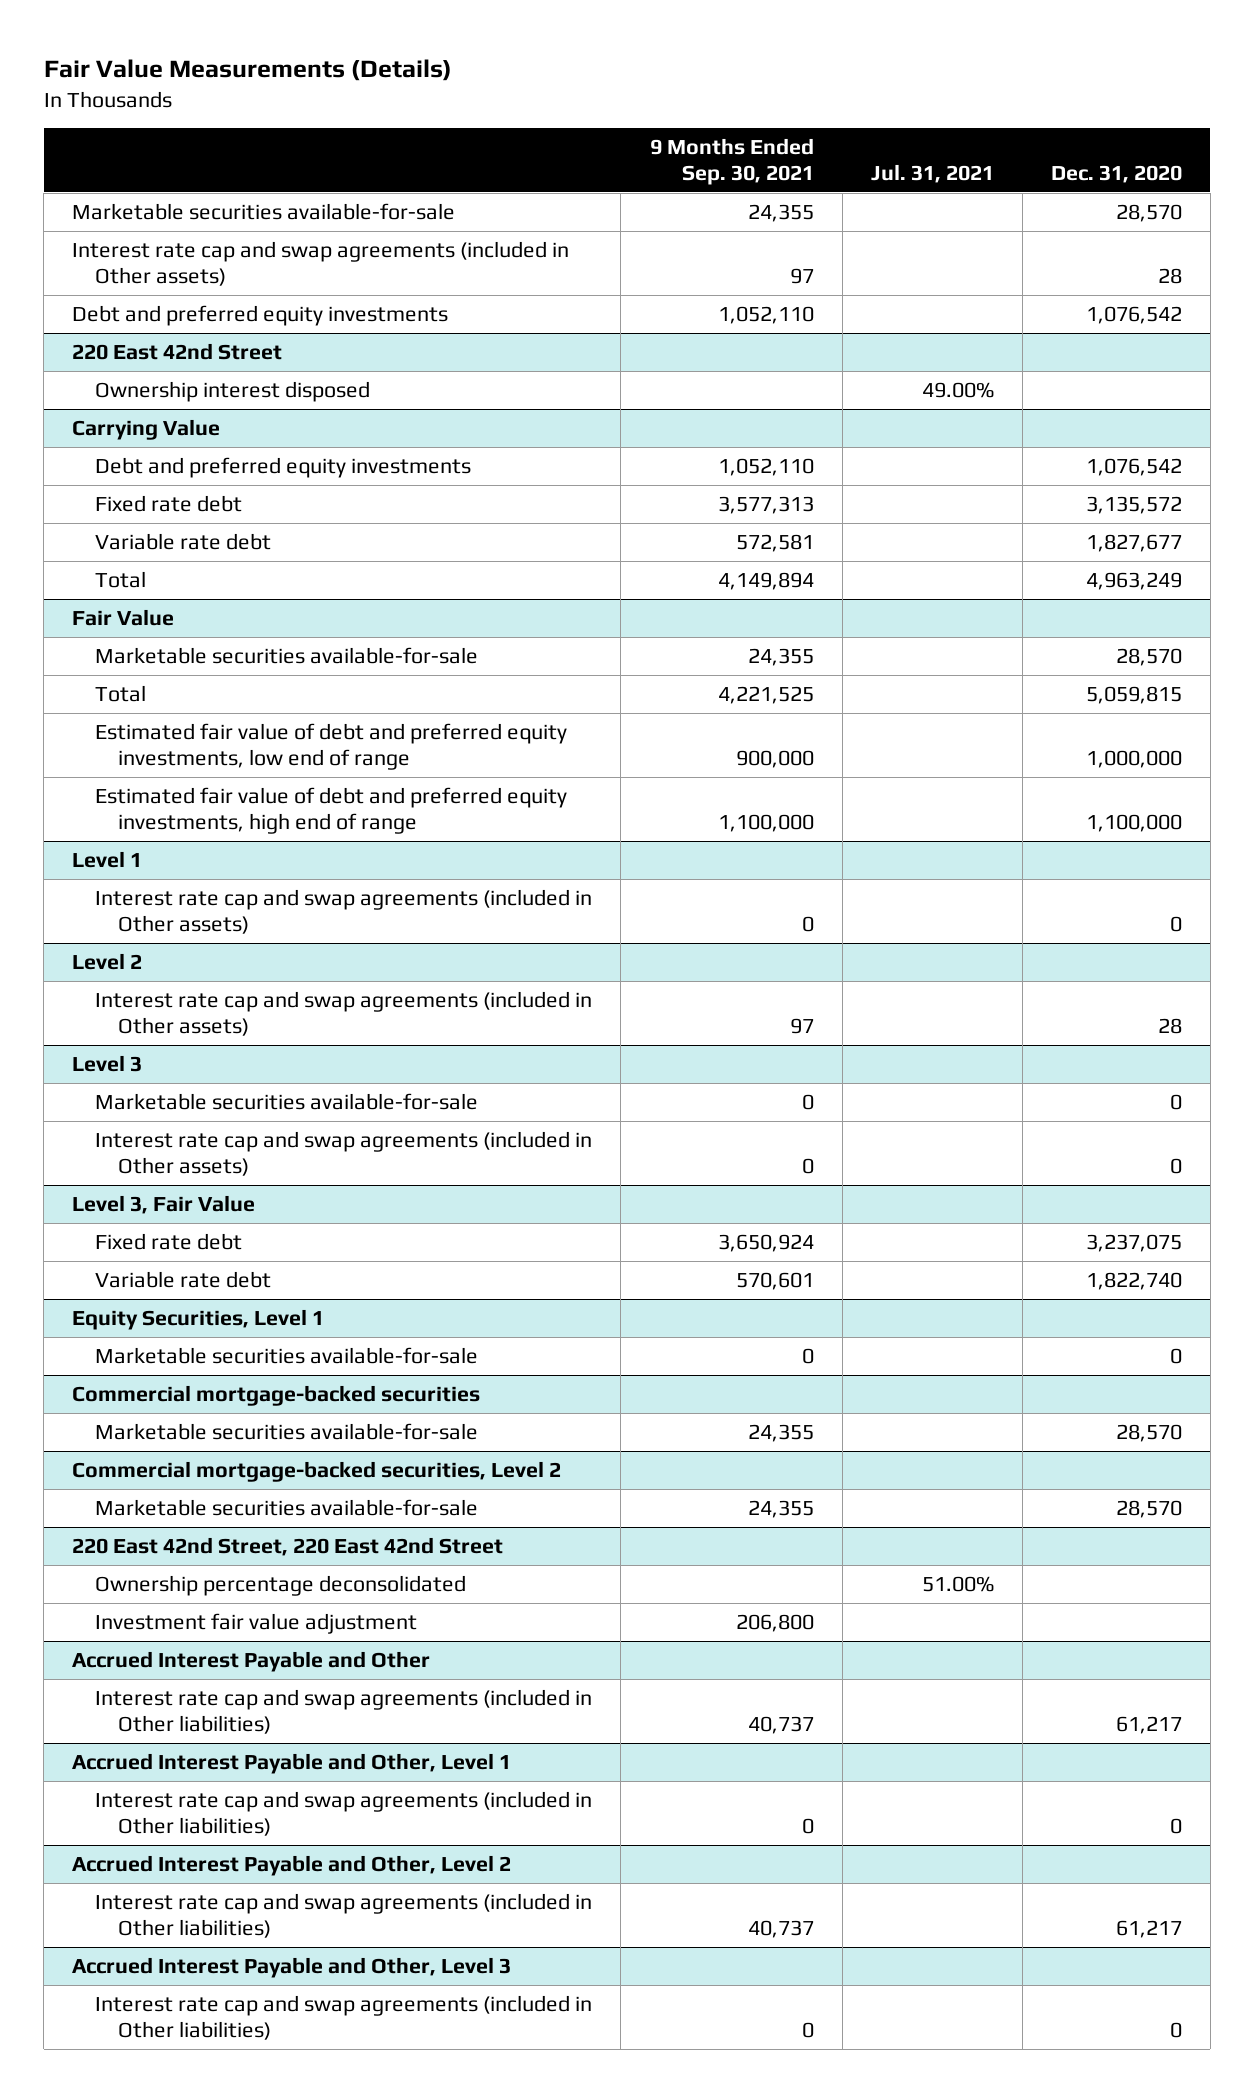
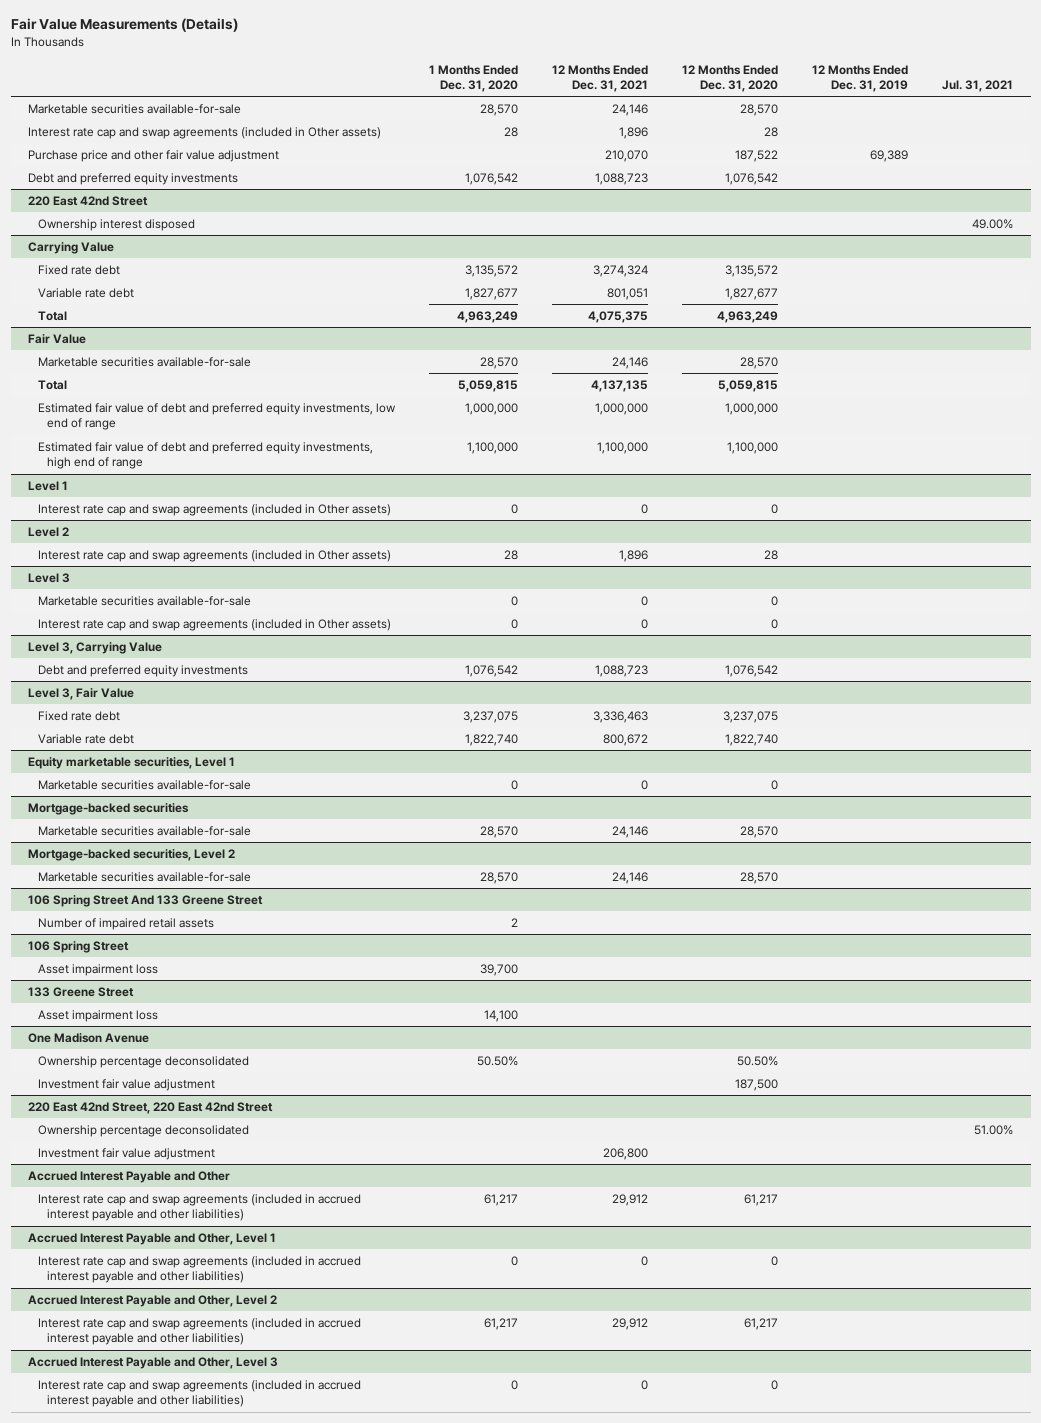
[649,138,814,186] 9 Months Ended Sep. 30, 2021 -> none
[1050,165,1182,184] Dec. 31, 2020 -> none
none -> [428,64,518,92] 1 Months Ended Dec. 31, 2020
none -> [551,64,648,92] 12 Months Ended Dec. 31, 2021
none -> [682,64,779,92] 12 Months Ended Dec. 31, 2020
none -> [812,64,909,92] 12 Months Ended Dec. 31, 2019
none -> [27,149,279,162] Purchase price and other fair value adjustment
[95,456,472,478] Debt and preferred equity investments -> none
none -> [27,641,162,654] Level 3, Carrying Value
none -> [37,664,248,677] Debt and preferred equity investments
[72,1308,325,1330] Equity Securities, Level 1 -> [27,756,235,769] Equity marketable securities, Level 1
[72,1384,481,1406] Commercial mortgage-backed securities -> [27,802,189,815] Mortgage-backed securities
[72,1460,562,1482] Commercial mortgage-backed securities, Level 2 -> [27,848,235,861] Mortgage-backed securities, Level 2
none -> [27,894,263,907] 106 Spring Street And 133 Greene Street
none -> [37,917,214,930] Number of impaired retail assets
none -> [27,940,129,953] 106 Spring Street
none -> [37,963,158,976] Asset impairment loss
none -> [27,986,134,997] 133 Greene Street
none -> [37,1009,158,1022] Asset impairment loss
none -> [27,1032,149,1043] One Madison Avenue
none -> [37,1055,249,1068] Ownership percentage deconsolidated
none -> [37,1078,215,1091] Investment fair value adjustment
[95,1688,593,1734] Interest rate cap and swap agreements (included in Other liabilities) -> [37,1193,361,1222] Interest rate cap and swap agreements (included in accrued interest payable and other liabilities)
[95,1790,593,1836] Interest rate cap and swap agreements (included in Other liabilities) -> [37,1255,361,1284] Interest rate cap and swap agreements (included in accrued interest payable and other liabilities)
[95,1892,593,1938] Interest rate cap and swap agreements (included in Other liabilities) -> [37,1317,361,1346] Interest rate cap and swap agreements (included in accrued interest payable and other liabilities)
[95,1994,593,2040] Interest rate cap and swap agreements (included in Other liabilities) -> [37,1379,361,1408] Interest rate cap and swap agreements (included in accrued interest payable and other liabilities)

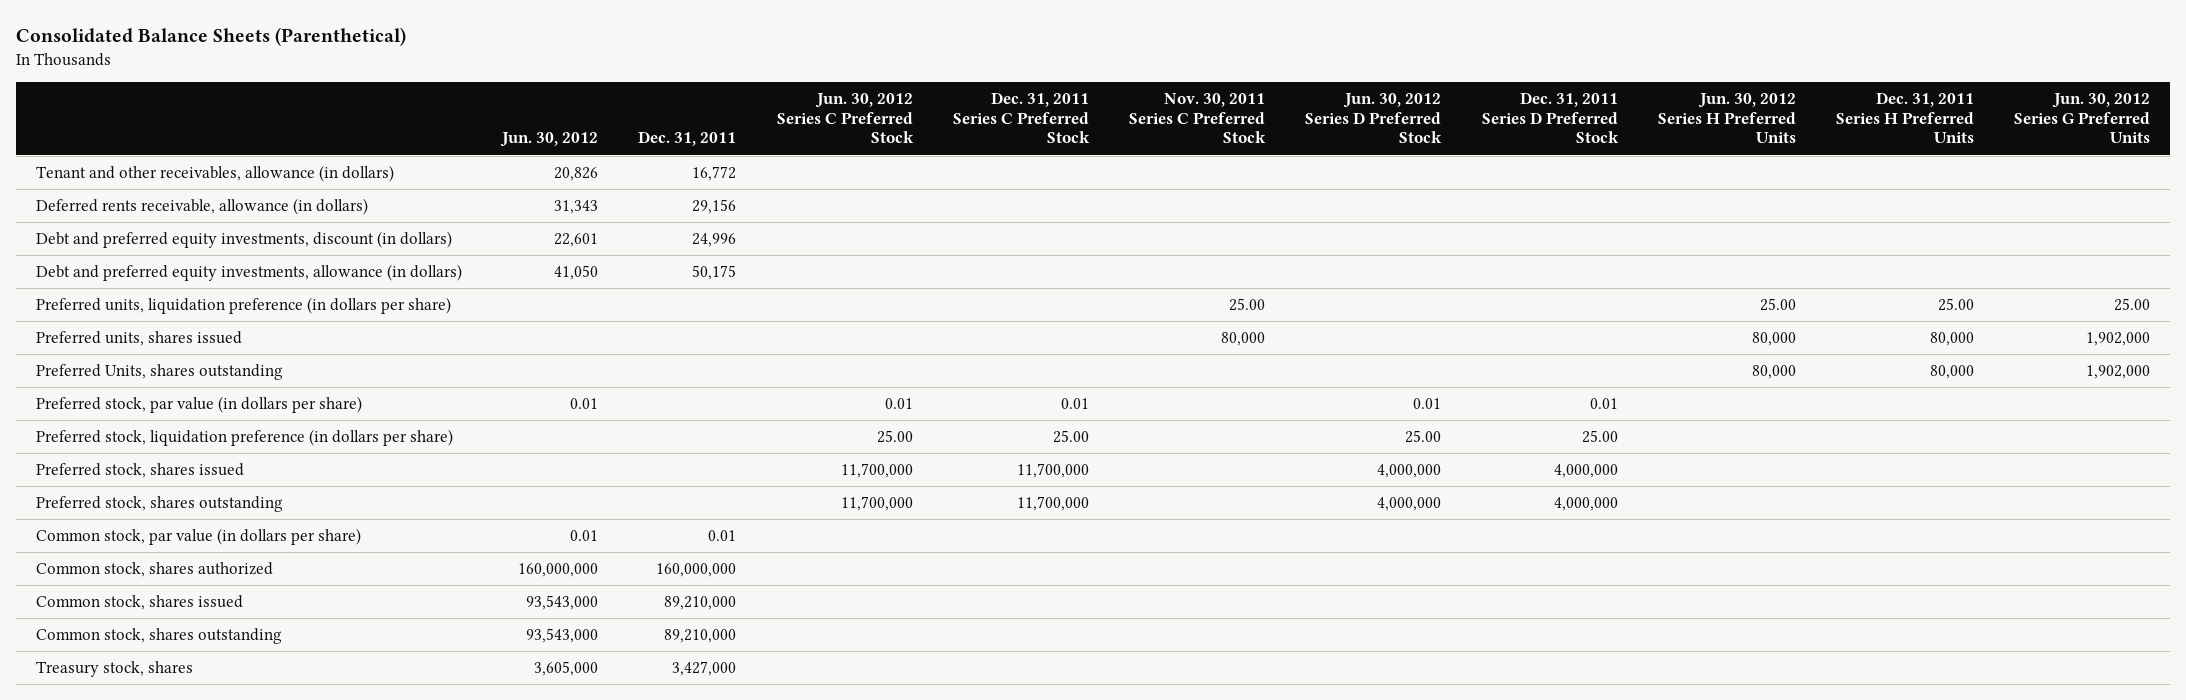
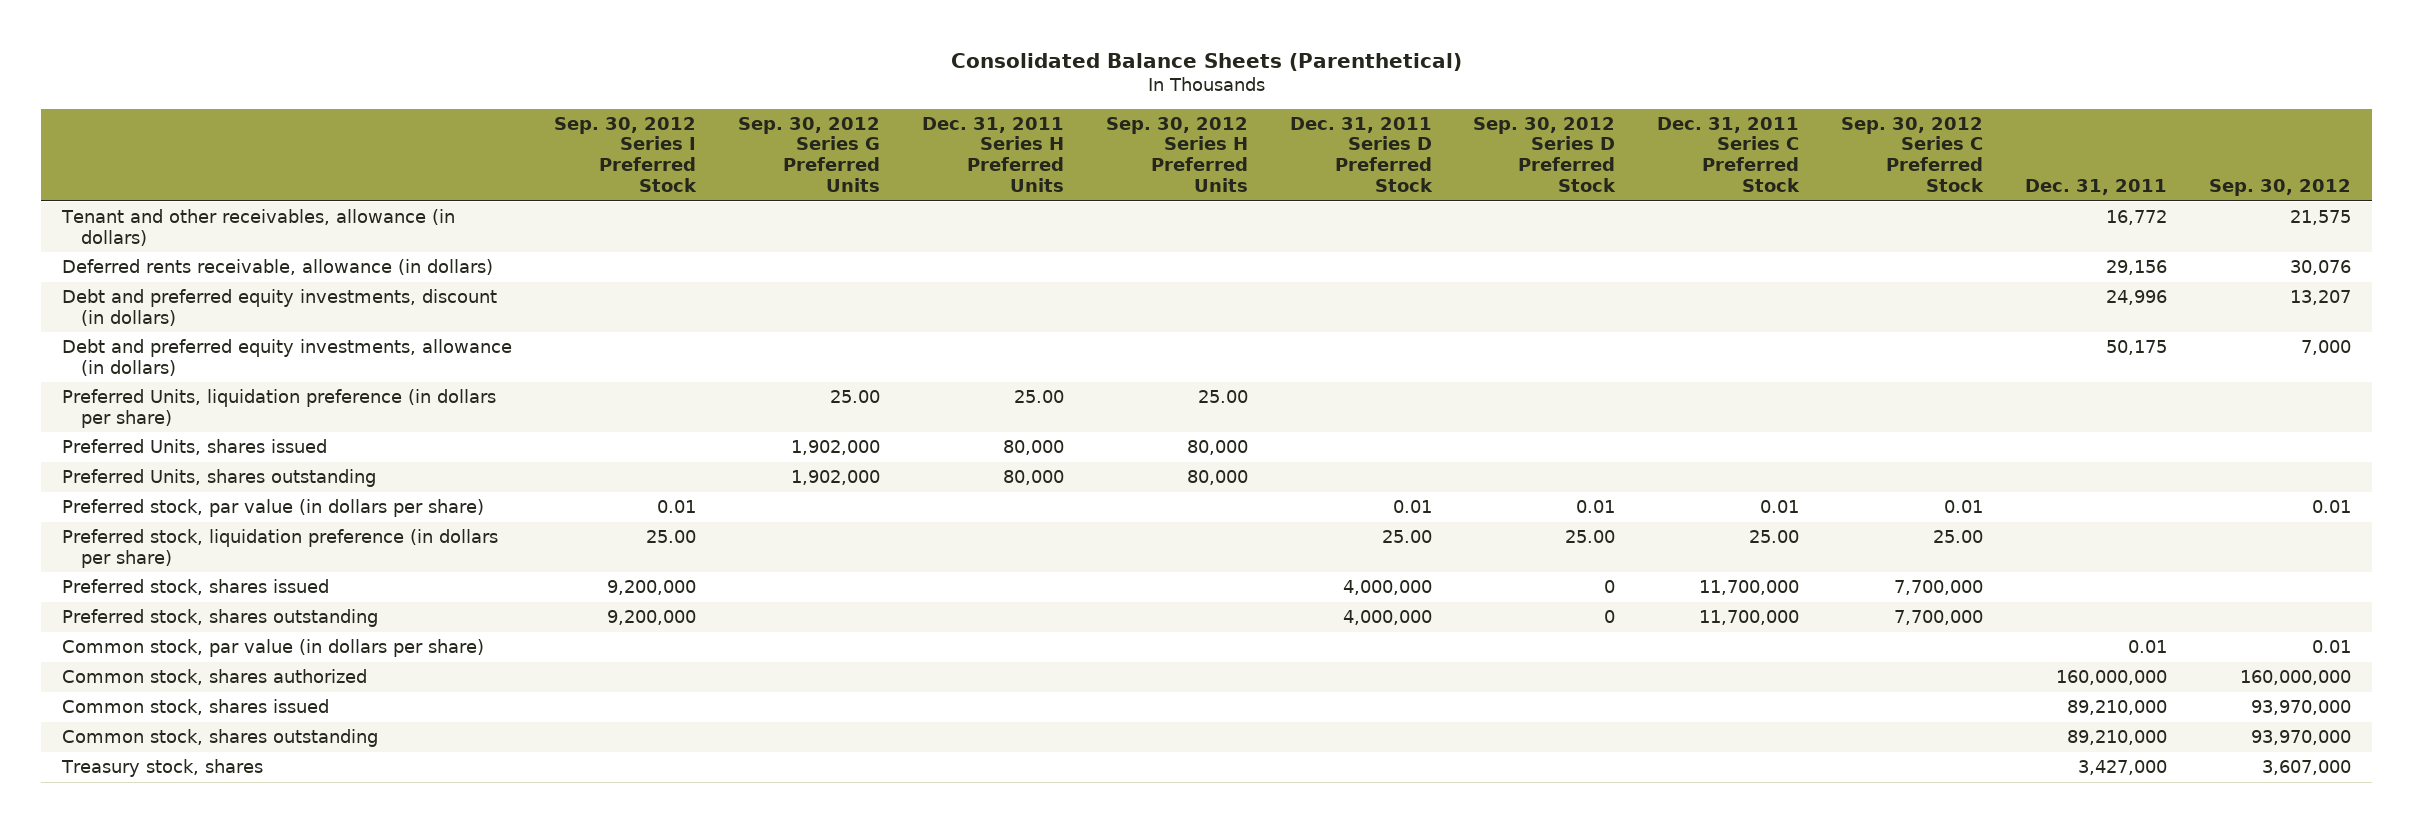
[500,132,599,148] Jun. 30, 2012 -> none
[776,92,914,144] Jun. 30, 2012 Series C Preferred Stock -> none
[1129,92,1267,144] Nov. 30, 2011 Series C Preferred Stock -> none
[1305,92,1443,144] Jun. 30, 2012 Series D Preferred Stock -> none
[1657,92,1796,144] Jun. 30, 2012 Series H Preferred Units -> none
[2014,92,2151,144] Jun. 30, 2012 Series G Preferred Units -> none
none -> [553,116,697,192] Sep. 30, 2012 Series I Preferred Stock
none -> [737,116,880,192] Sep. 30, 2012 Series G Preferred Units
none -> [1105,116,1248,192] Sep. 30, 2012 Series H Preferred Units
none -> [1473,116,1617,192] Sep. 30, 2012 Series D Preferred Stock
none -> [1841,116,1985,192] Sep. 30, 2012 Series C Preferred Stock
none -> [2209,178,2352,196] Sep. 30, 2012
[36,297,452,315] Preferred units, liquidation preference (in dollars per share) -> [62,389,497,428] Preferred Units, liquidation preference (in dollars per share)
[36,331,243,347] Preferred units, shares issued -> [62,439,328,456] Preferred Units, shares issued

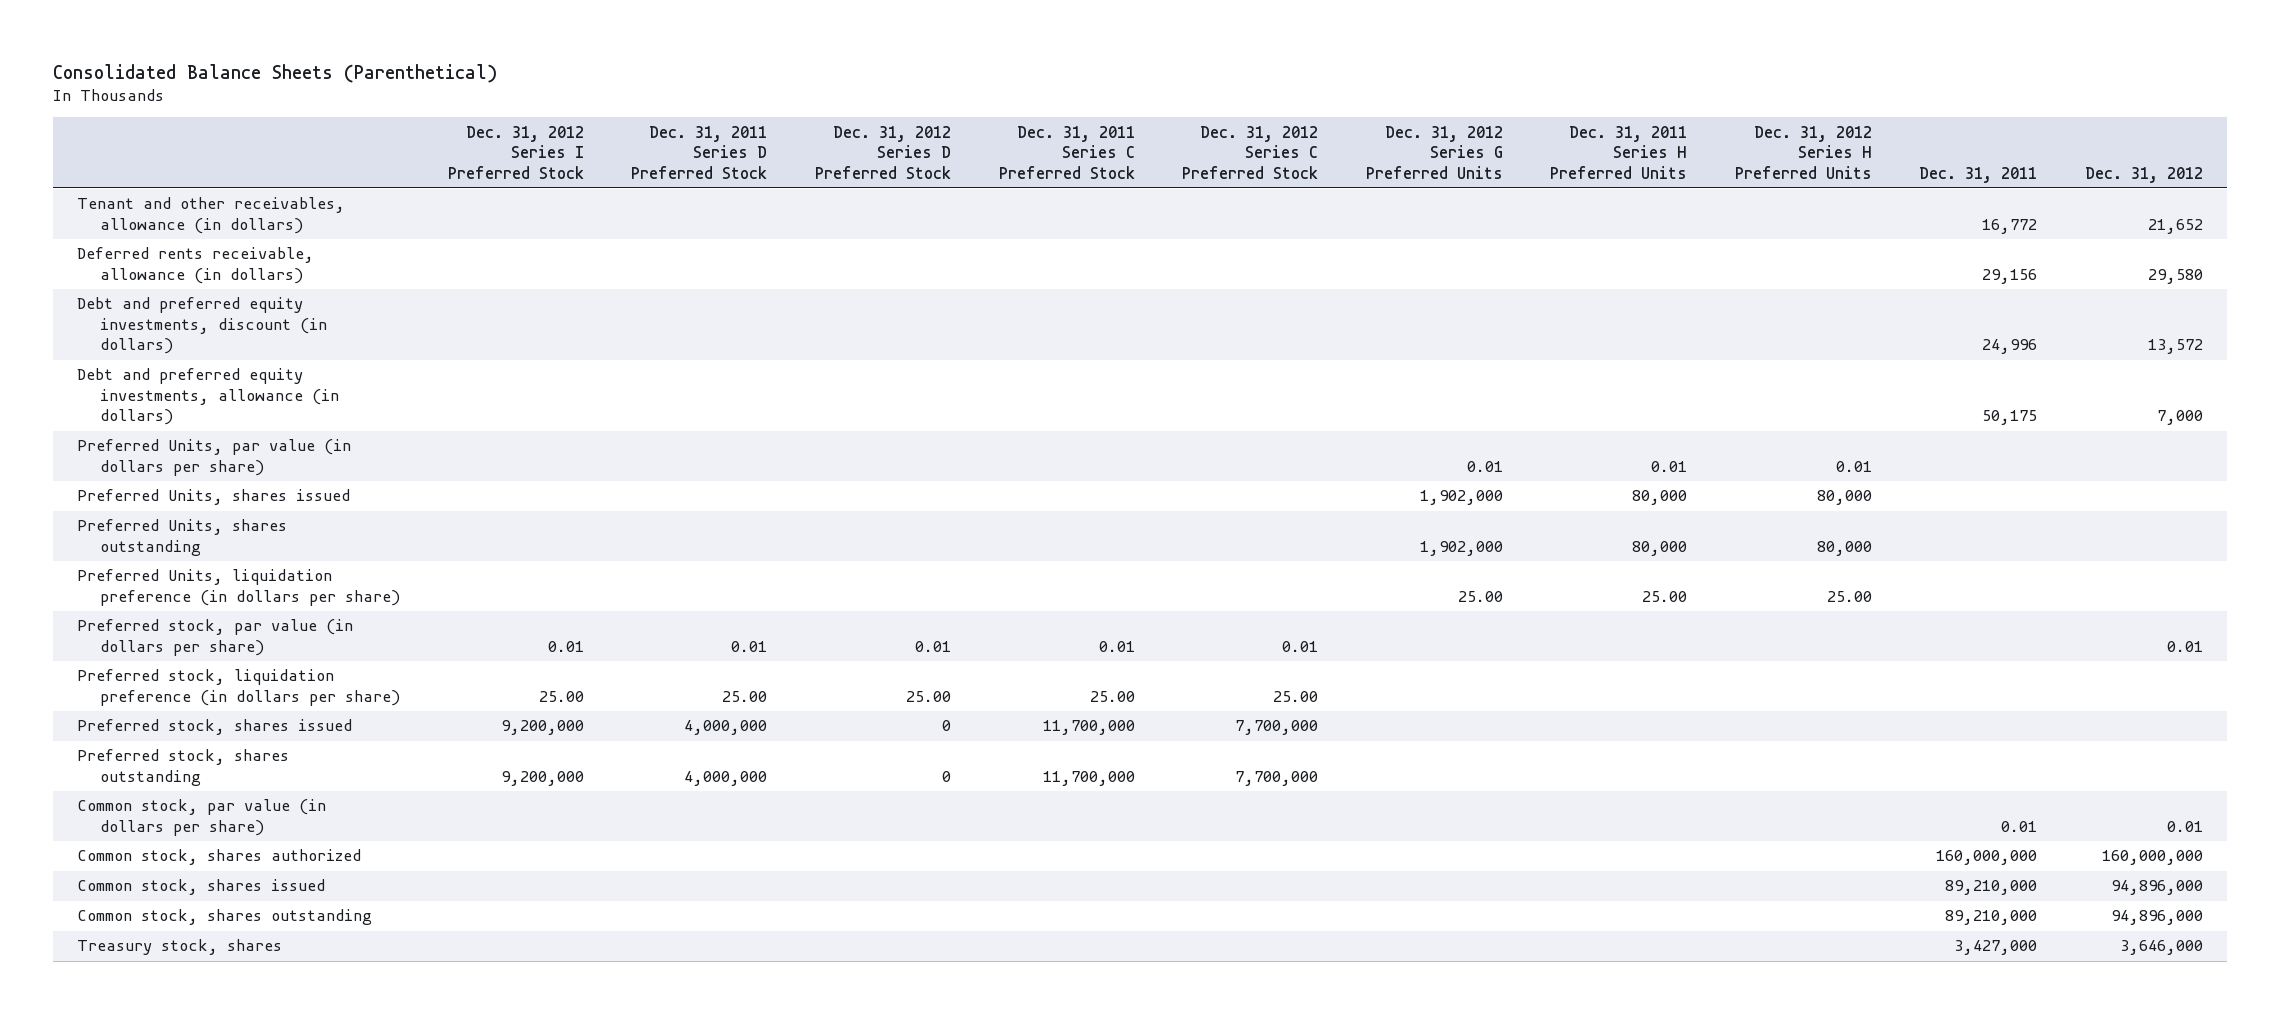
[553,116,697,192] Sep. 30, 2012 Series I Preferred Stock -> none
[737,116,880,192] Sep. 30, 2012 Series G Preferred Units -> none
[1105,116,1248,192] Sep. 30, 2012 Series H Preferred Units -> none
[1473,116,1617,192] Sep. 30, 2012 Series D Preferred Stock -> none
[1841,116,1985,192] Sep. 30, 2012 Series C Preferred Stock -> none
[2209,178,2352,196] Sep. 30, 2012 -> none
none -> [447,125,584,179] Dec. 31, 2012 Series I Preferred Stock
none -> [814,125,951,179] Dec. 31, 2012 Series D Preferred Stock
none -> [1182,125,1319,179] Dec. 31, 2012 Series C Preferred Stock
none -> [1365,125,1503,179] Dec. 31, 2012 Series G Preferred Units
none -> [1734,125,1872,179] Dec. 31, 2012 Series H Preferred Units
none -> [2085,166,2204,183] Dec. 31, 2012
none -> [77,439,352,476] Preferred Units, par value (in dollars per share)
[62,389,497,428] Preferred Units, liquidation preference (in dollars per share) -> [77,569,401,606] Preferred Units, liquidation preference (in dollars per share)

